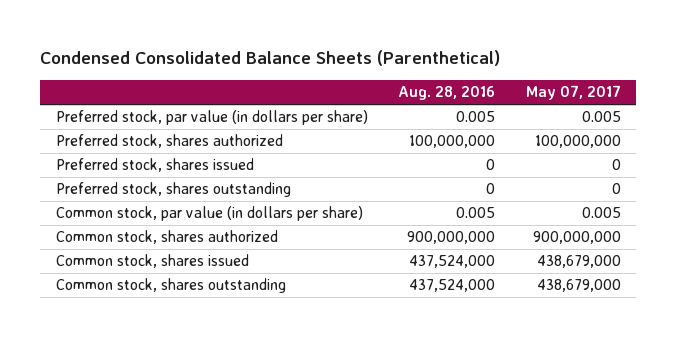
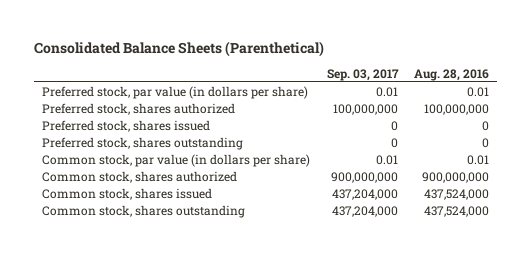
[40,50,501,67] Condensed Consolidated Balance Sheets (Parenthetical) -> [33,40,324,57] Consolidated Balance Sheets (Parenthetical)
[525,85,621,101] May 07, 2017 -> none
none -> [326,68,399,81] Sep. 03, 2017
[456,111,496,123] 0.005 -> [466,86,489,97] 0.01
[456,207,496,219] 0.005 -> [466,154,489,165] 0.01

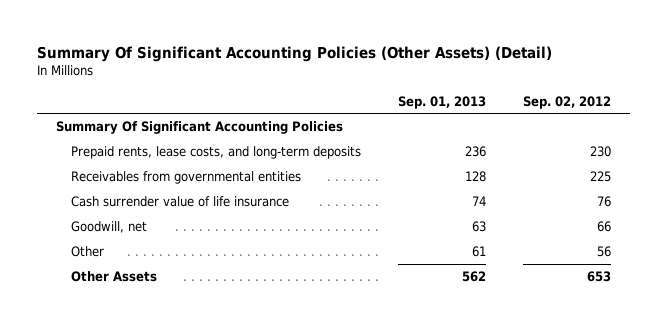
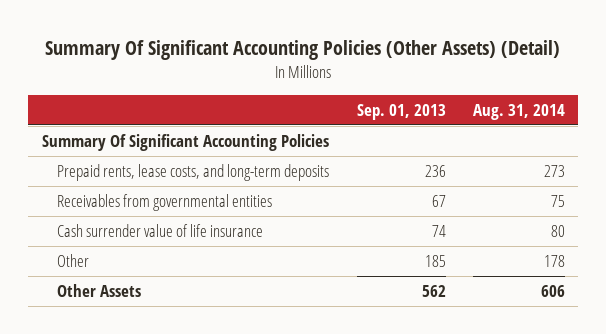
[523,95,612,109] Sep. 02, 2012 -> none
none -> [472,104,565,121] Aug. 31, 2014
[465,171,487,183] 128 -> [431,194,446,207] 67
[70,221,147,234] Goodwill, net -> none
[472,246,487,258] 61 -> [424,254,446,267] 185

